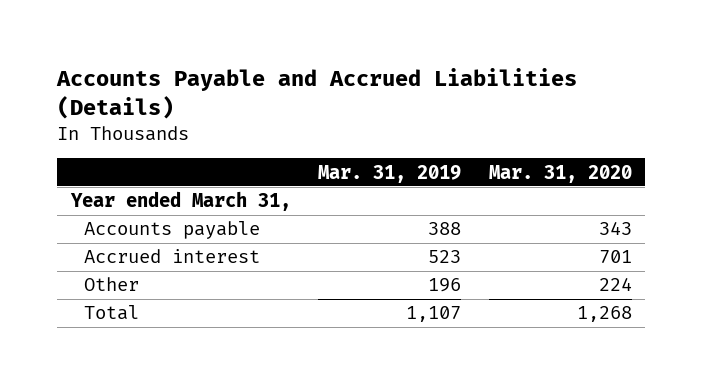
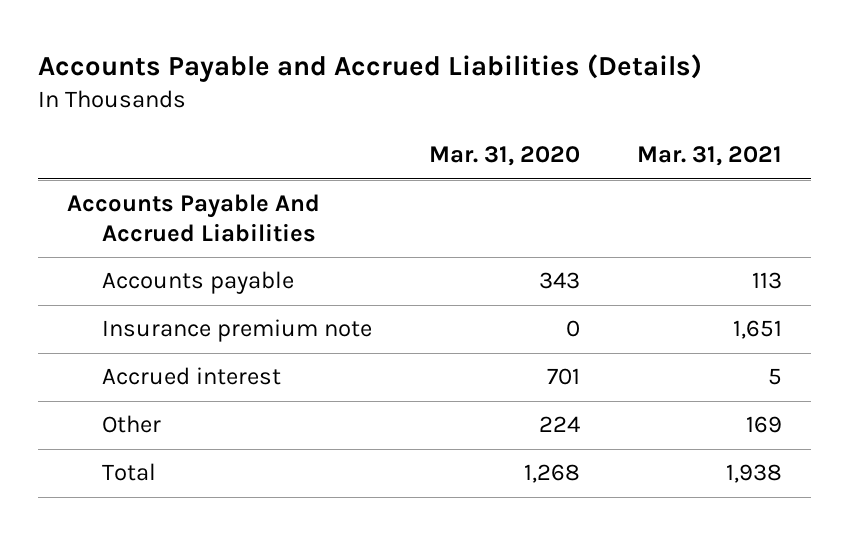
[318,164,462,183] Mar. 31, 2019 -> none
none -> [637,146,783,167] Mar. 31, 2021
[69,191,291,212] Year ended March 31, -> none
none -> [66,194,320,242] Accounts Payable And Accrued Liabilities
none -> [102,319,373,343] Insurance premium note

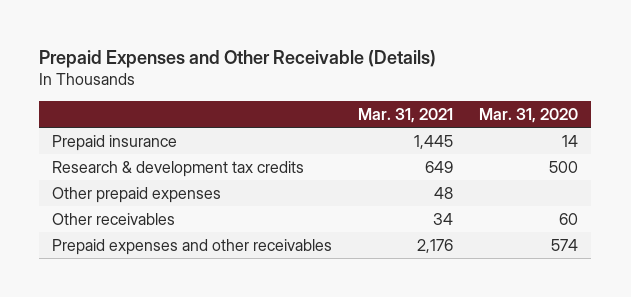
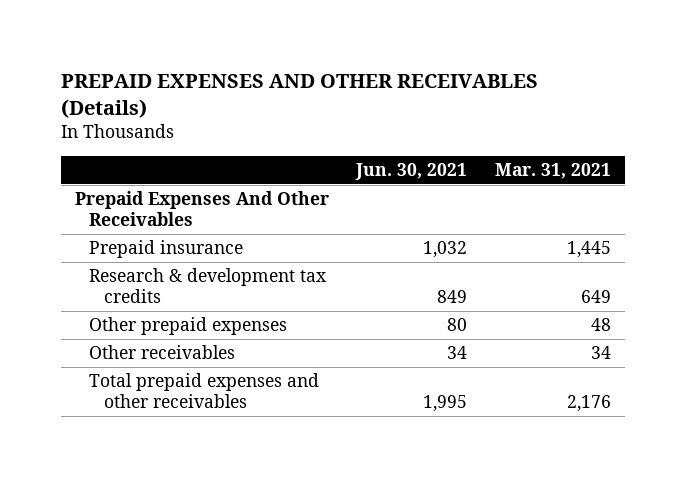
[39,50,437,69] Prepaid Expenses and Other Receivable (Details) -> [60,73,538,118] PREPAID EXPENSES AND OTHER RECEIVABLES (Details)
[479,107,579,123] Mar. 31, 2020 -> none
none -> [355,163,468,181] Jun. 30, 2021
none -> [74,191,329,227] Prepaid Expenses And Other Receivables
[52,238,333,255] Prepaid expenses and other receivables -> [89,373,320,409] Total prepaid expenses and other receivables

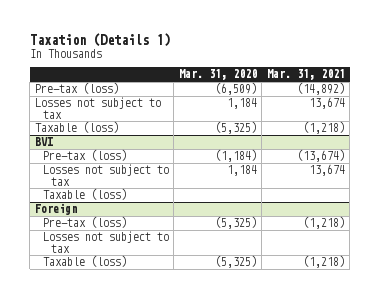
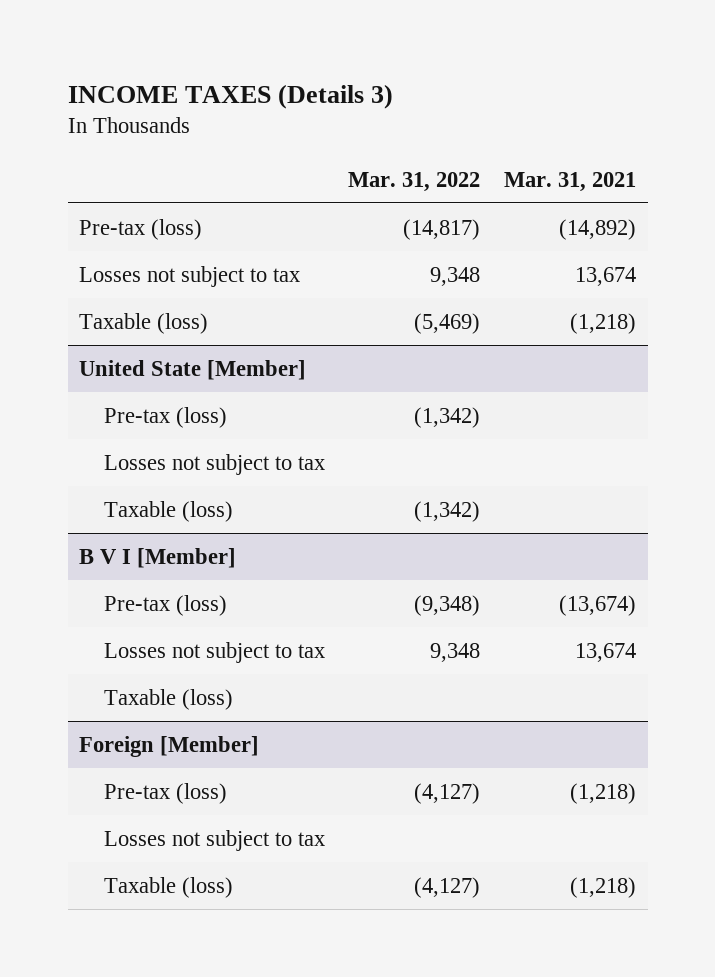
[29,32,170,47] Taxation (Details 1) -> [67,83,393,109] INCOME TAXES (Details 3)
[178,69,257,81] Mar. 31, 2020 -> none
none -> [348,171,481,192] Mar. 31, 2022
none -> [79,359,307,380] United State [Member]
none -> [103,406,227,428] Pre-tax (loss)
none -> [103,453,325,475] Losses not subject to tax
none -> [103,500,233,522] Taxable (loss)
[34,137,53,147] BVI -> [79,547,237,568] B V I [Member]
[34,203,77,216] Foreign -> [79,735,260,757] Foreign [Member]

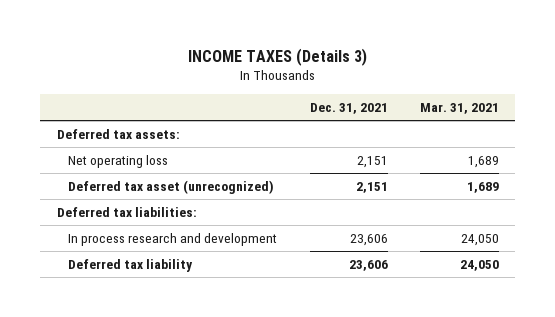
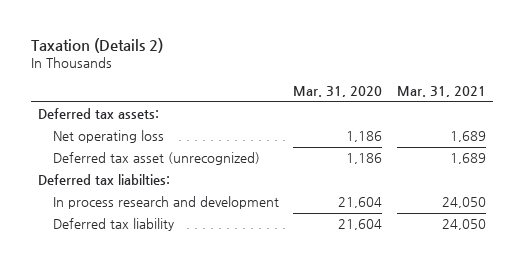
[187,47,367,66] INCOME TAXES (Details 3) -> [30,38,163,54] Taxation (Details 2)
[309,102,388,114] Dec. 31, 2021 -> none
none -> [293,86,383,98] Mar. 31, 2020
[56,206,197,217] Deferred tax liabilities: -> [37,174,170,186] Deferred tax liabilties:

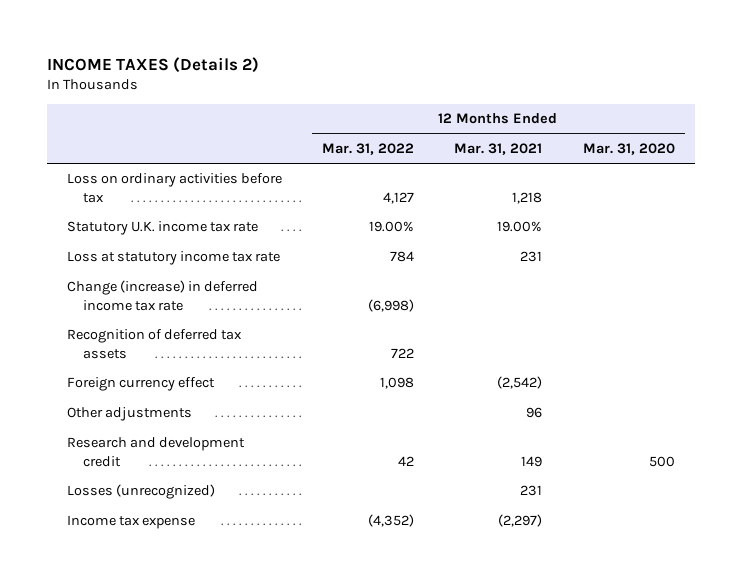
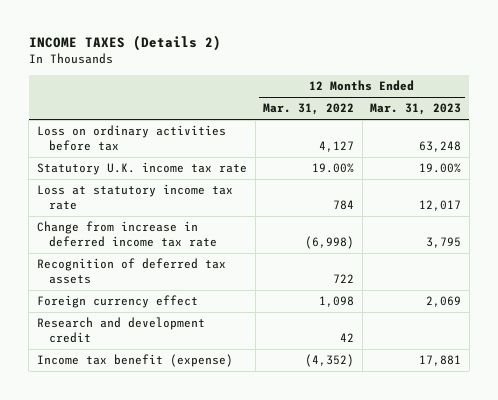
[454,143,543,156] Mar. 31, 2021 -> none
[582,143,675,156] Mar. 31, 2020 -> none
none -> [370,103,462,116] Mar. 31, 2023
[67,280,259,311] Change (increase) in deferred income tax rate -> [37,221,218,247] Change from increase in deferred income tax rate
[67,407,193,422] Other adjustments -> none
[67,484,216,500] Losses (unrecognized) -> none
[67,515,196,530] Income tax expense -> [37,354,234,368] Income tax benefit (expense)

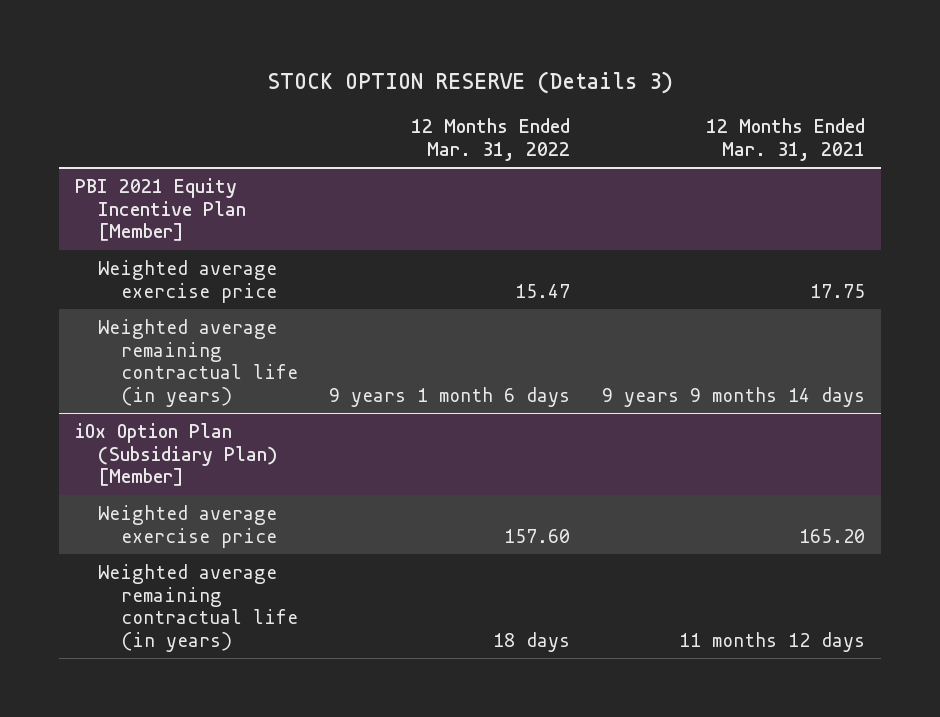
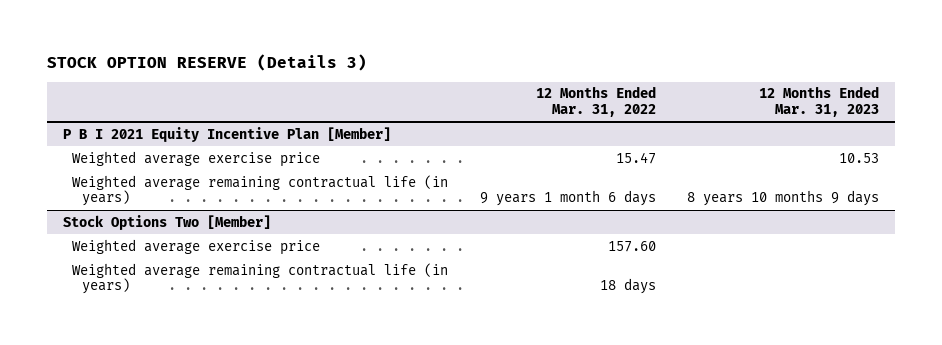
[705,118,865,161] 12 Months Ended Mar. 31, 2021 -> none
none -> [759,86,880,118] 12 Months Ended Mar. 31, 2023
[74,177,246,242] PBI 2021 Equity Incentive Plan [Member] -> [62,126,391,142] P B I 2021 Equity Incentive Plan [Member]
[74,422,278,487] iOx Option Plan (Subsidiary Plan) [Member] -> [62,214,271,230] Stock Options Two [Member]

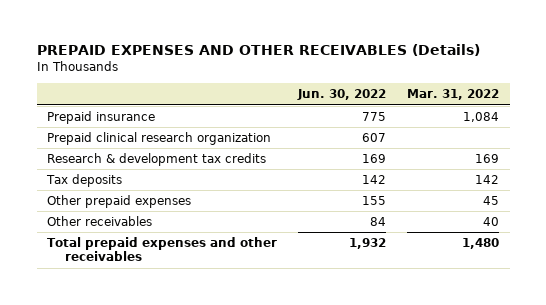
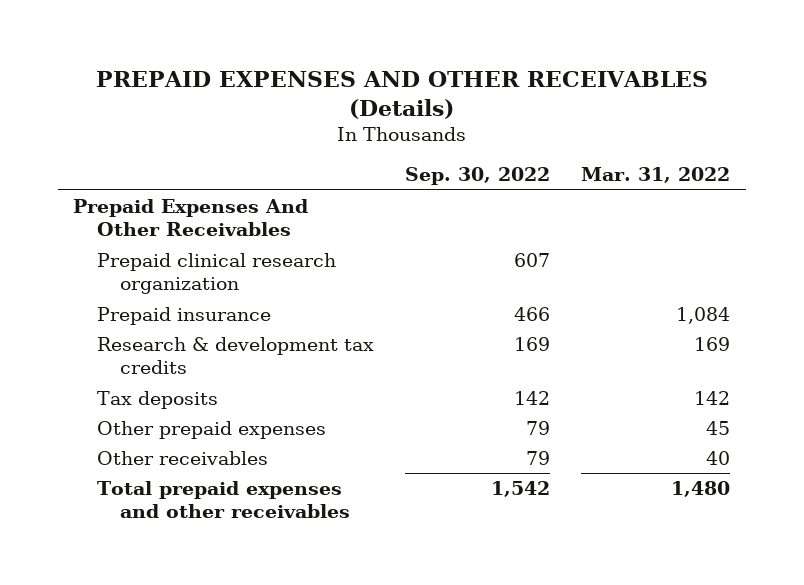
[297,89,387,101] Jun. 30, 2022 -> none
none -> [405,167,551,186] Sep. 30, 2022
none -> [73,199,309,237] Prepaid Expenses And Other Receivables
[47,111,156,125] Prepaid insurance -> [96,307,271,326] Prepaid insurance

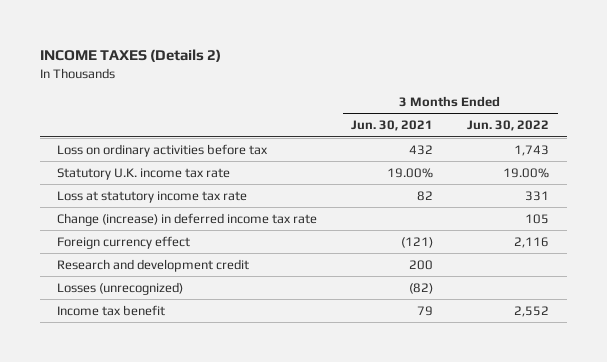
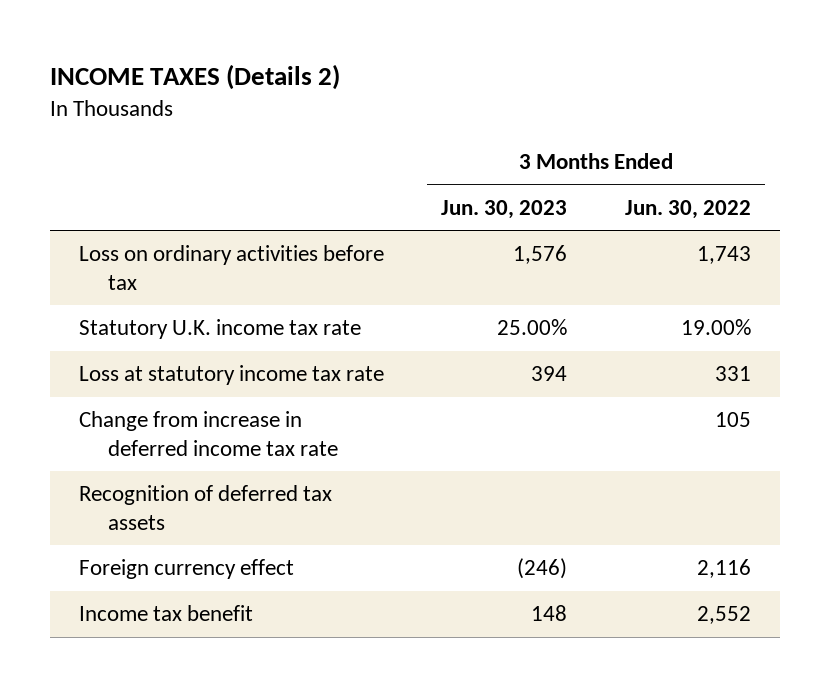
[351,120,434,132] Jun. 30, 2021 -> none
none -> [441,199,568,219] Jun. 30, 2023
[57,212,318,226] Change (increase) in deferred income tax rate -> [78,411,339,456] Change from increase in deferred income tax rate
none -> [78,485,332,530] Recognition of deferred tax assets
[57,258,250,272] Research and development credit -> none
[57,281,184,295] Losses (unrecognized) -> none

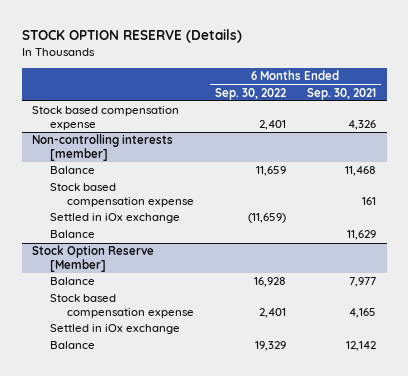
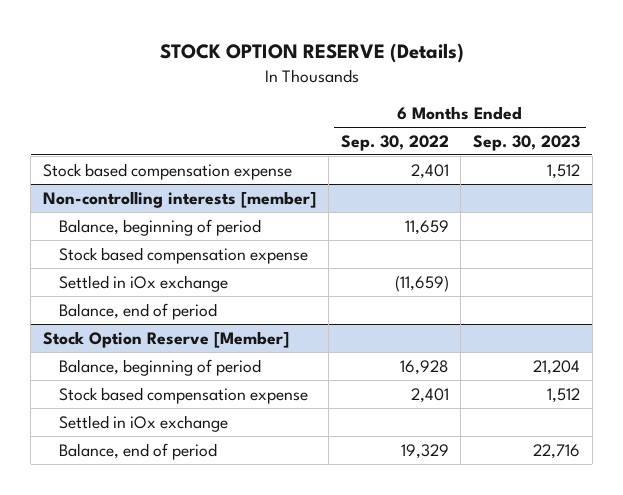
[306,87,376,100] Sep. 30, 2021 -> none
none -> [473,134,581,151] Sep. 30, 2023
[49,166,95,175] Balance -> [58,218,261,236] Balance, beginning of period
[49,230,95,239] Balance -> [58,302,217,320] Balance, end of period
[49,277,95,286] Balance -> [58,358,261,376] Balance, beginning of period
[49,341,95,350] Balance -> [58,442,217,460] Balance, end of period

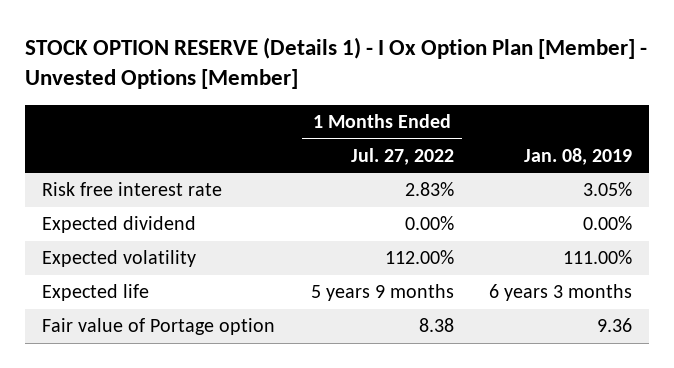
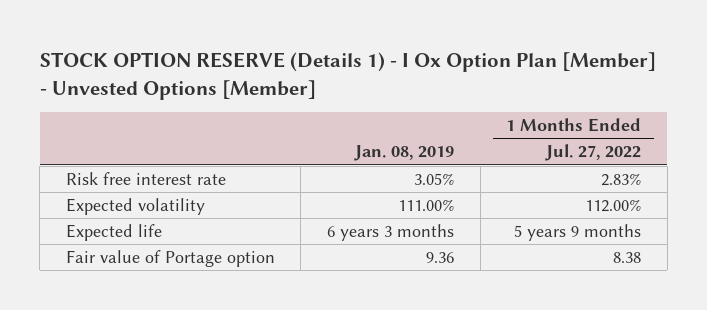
[42,216,197,234] Expected dividend -> none

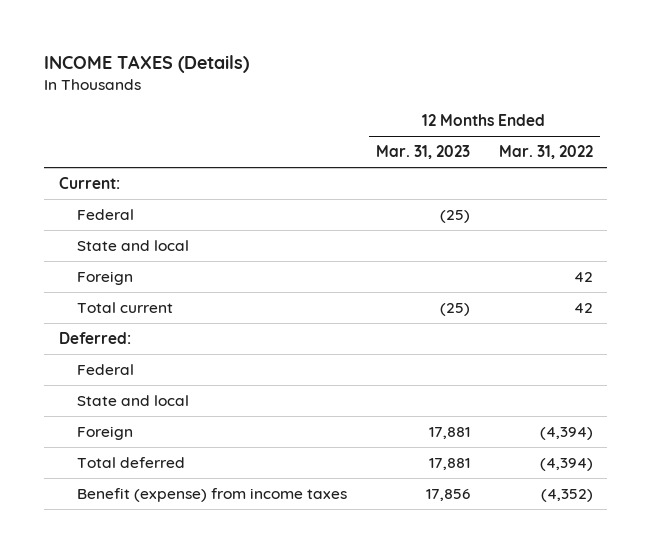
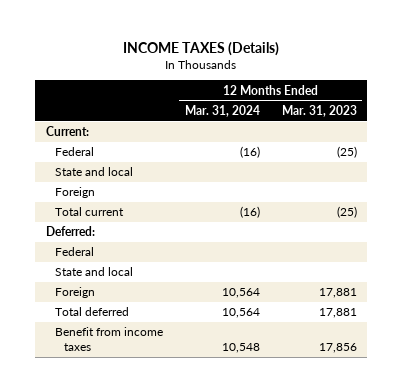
[498,145,593,160] Mar. 31, 2022 -> none
none -> [184,104,260,117] Mar. 31, 2024
[77,488,348,503] Benefit (expense) from income taxes -> [55,327,164,351] Benefit from income taxes

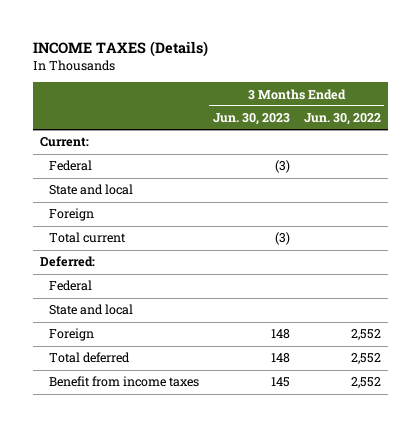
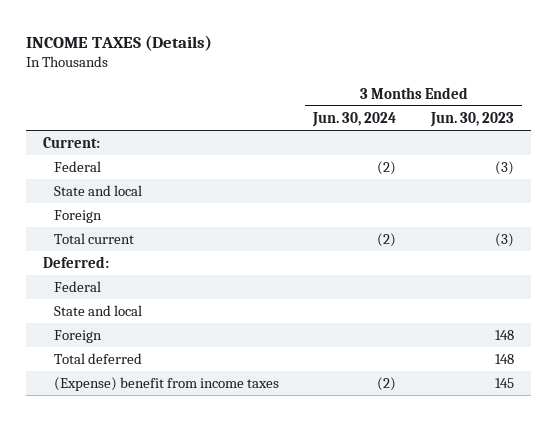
[303,113,381,126] Jun. 30, 2022 -> none
none -> [312,112,397,128] Jun. 30, 2024
[48,376,199,388] Benefit from income taxes -> [54,377,280,392] (Expense) benefit from income taxes

